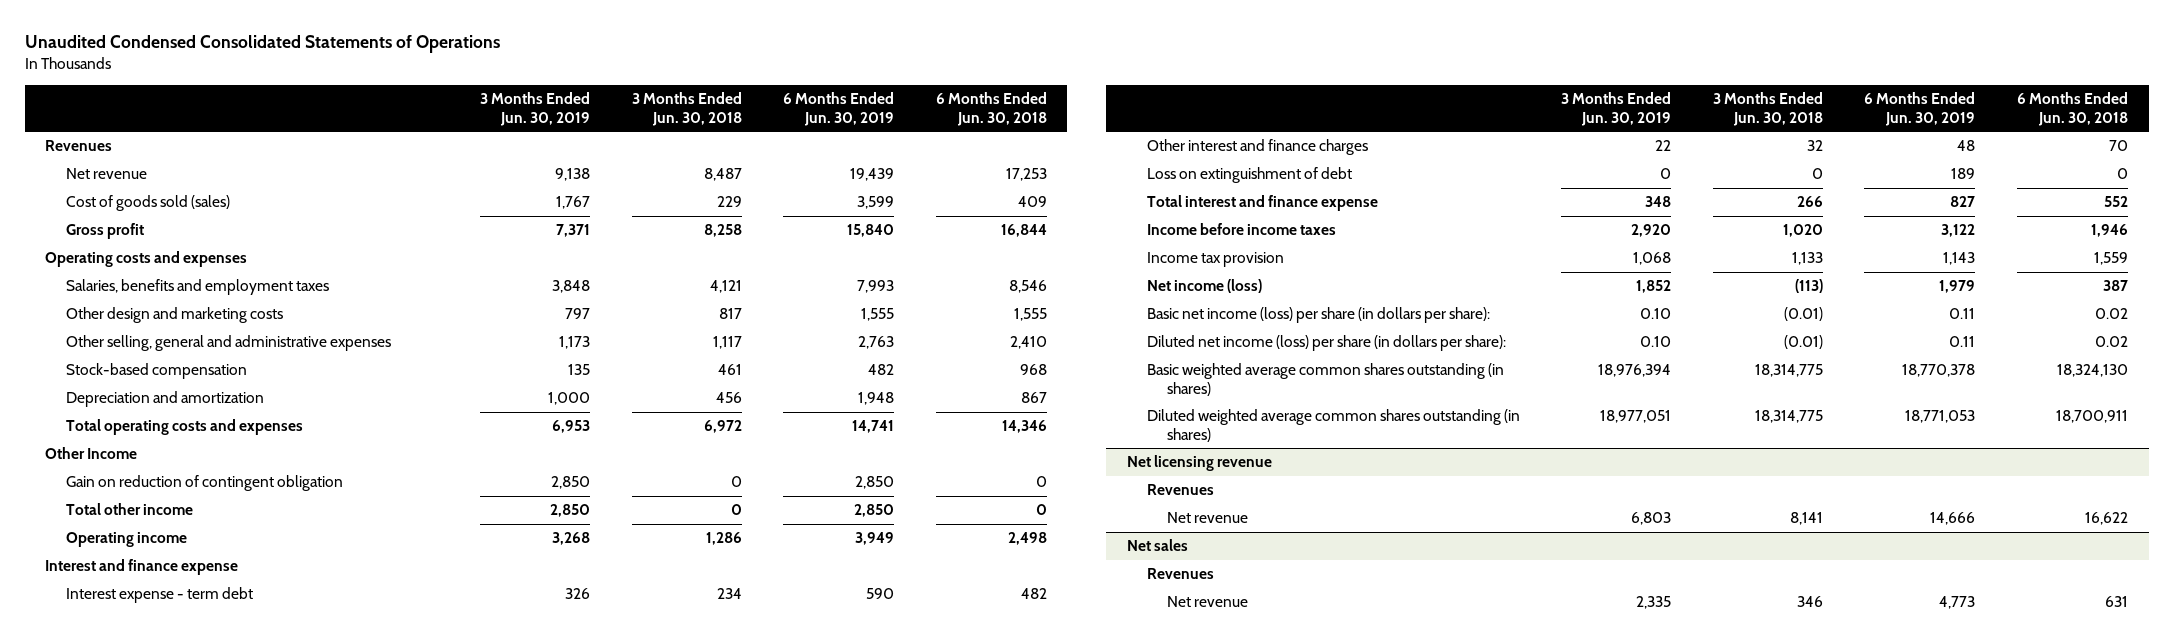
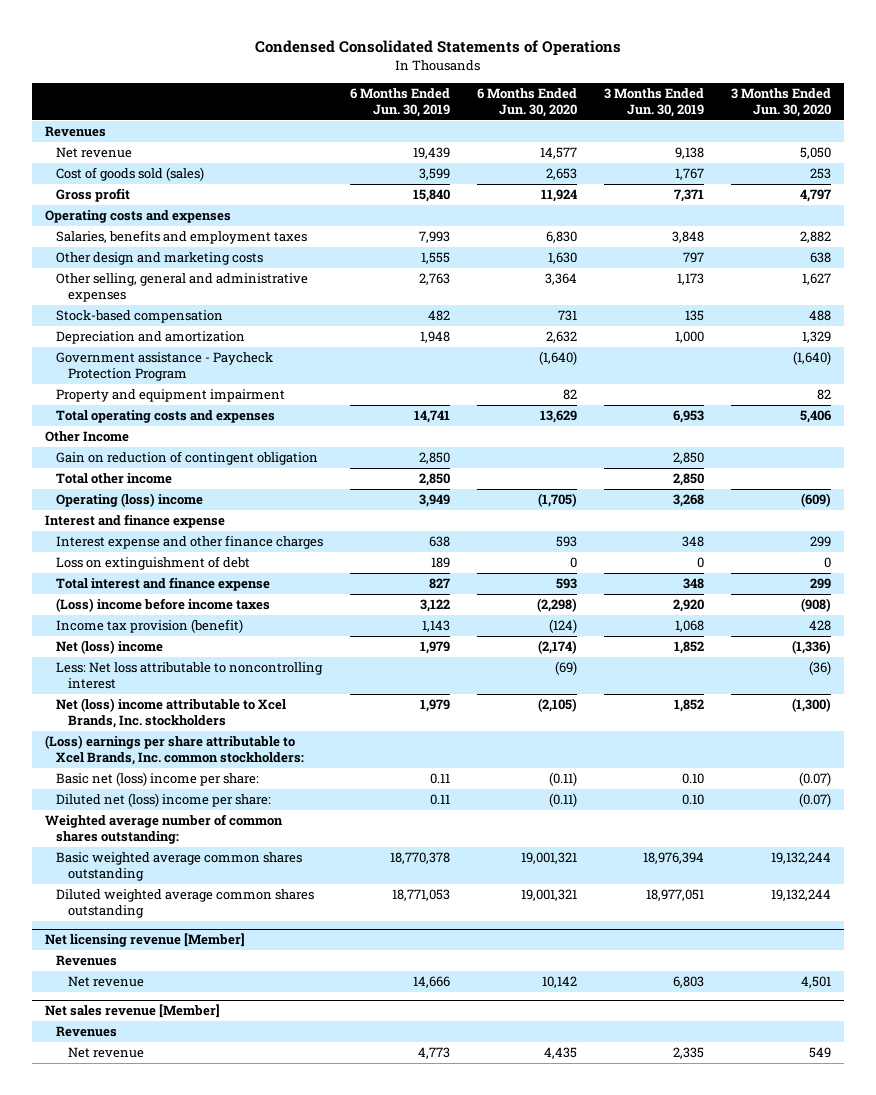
[24,35,500,54] Unaudited Condensed Consolidated Statements of Operations -> [254,39,621,56] Condensed Consolidated Statements of Operations
[631,91,742,126] 3 Months Ended Jun. 30, 2018 -> none
[935,91,1047,126] 6 Months Ended Jun. 30, 2018 -> none
none -> [477,87,578,117] 6 Months Ended Jun. 30, 2020
none -> [730,87,831,117] 3 Months Ended Jun. 30, 2020
none -> [56,352,274,382] Government assistance - Paycheck Protection Program
none -> [56,389,286,403] Property and equipment impairment
[65,532,187,548] Operating income -> [56,493,204,508] Operating (loss) income
[65,587,253,604] Interest expense - term debt -> none
[1146,139,1368,156] Other interest and finance charges -> [56,535,324,550] Interest expense and other finance charges
[1655,140,1672,152] 22 -> [682,536,705,548] 348
[1957,140,1976,152] 48 -> [429,536,451,548] 638
[1146,223,1336,236] Income before income taxes -> [56,598,271,613] (Loss) income before income taxes
[1146,252,1284,268] Income tax provision -> [56,619,244,634] Income tax provision (benefit)
none -> [56,640,164,655] Net (loss) income
none -> [56,662,324,690] Less: Net loss attributable to noncontrolling interest
[1146,279,1262,294] Net income (loss) -> [56,698,287,729] Net (loss) income attributable to Xcel Brands, Inc. stockholders
none -> [45,735,305,766] (Loss) earnings per share attributable to Xcel Brands, Inc. common stockholders:
[1146,307,1490,324] Basic net income (loss) per share (in dollars per share): -> [56,772,260,787] Basic net (loss) income per share:
[1146,335,1506,352] Diluted net income (loss) per share (in dollars per share): -> [56,793,272,808] Diluted net (loss) income per share:
none -> [45,814,284,845] Weighted average number of common shares outstanding:
[1146,363,1504,396] Basic weighted average common shares outstanding (in shares) -> [56,852,303,882] Basic weighted average common shares outstanding
[1146,409,1520,442] Diluted weighted average common shares outstanding (in shares) -> [56,889,315,919] Diluted weighted average common shares outstanding
[1126,455,1272,472] Net licensing revenue -> [45,933,246,948] Net licensing revenue [Member]
[1126,539,1188,552] Net sales -> [45,1004,221,1019] Net sales revenue [Member]

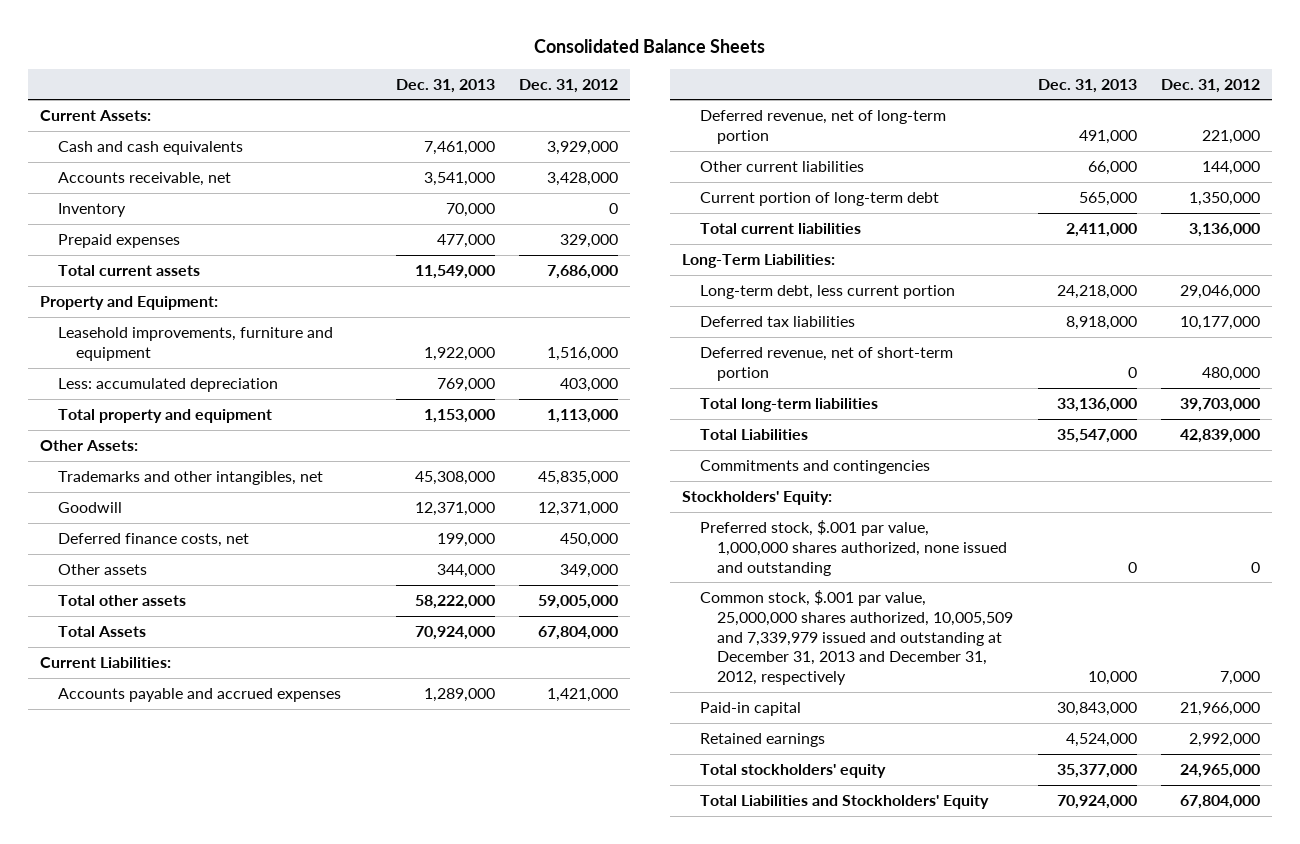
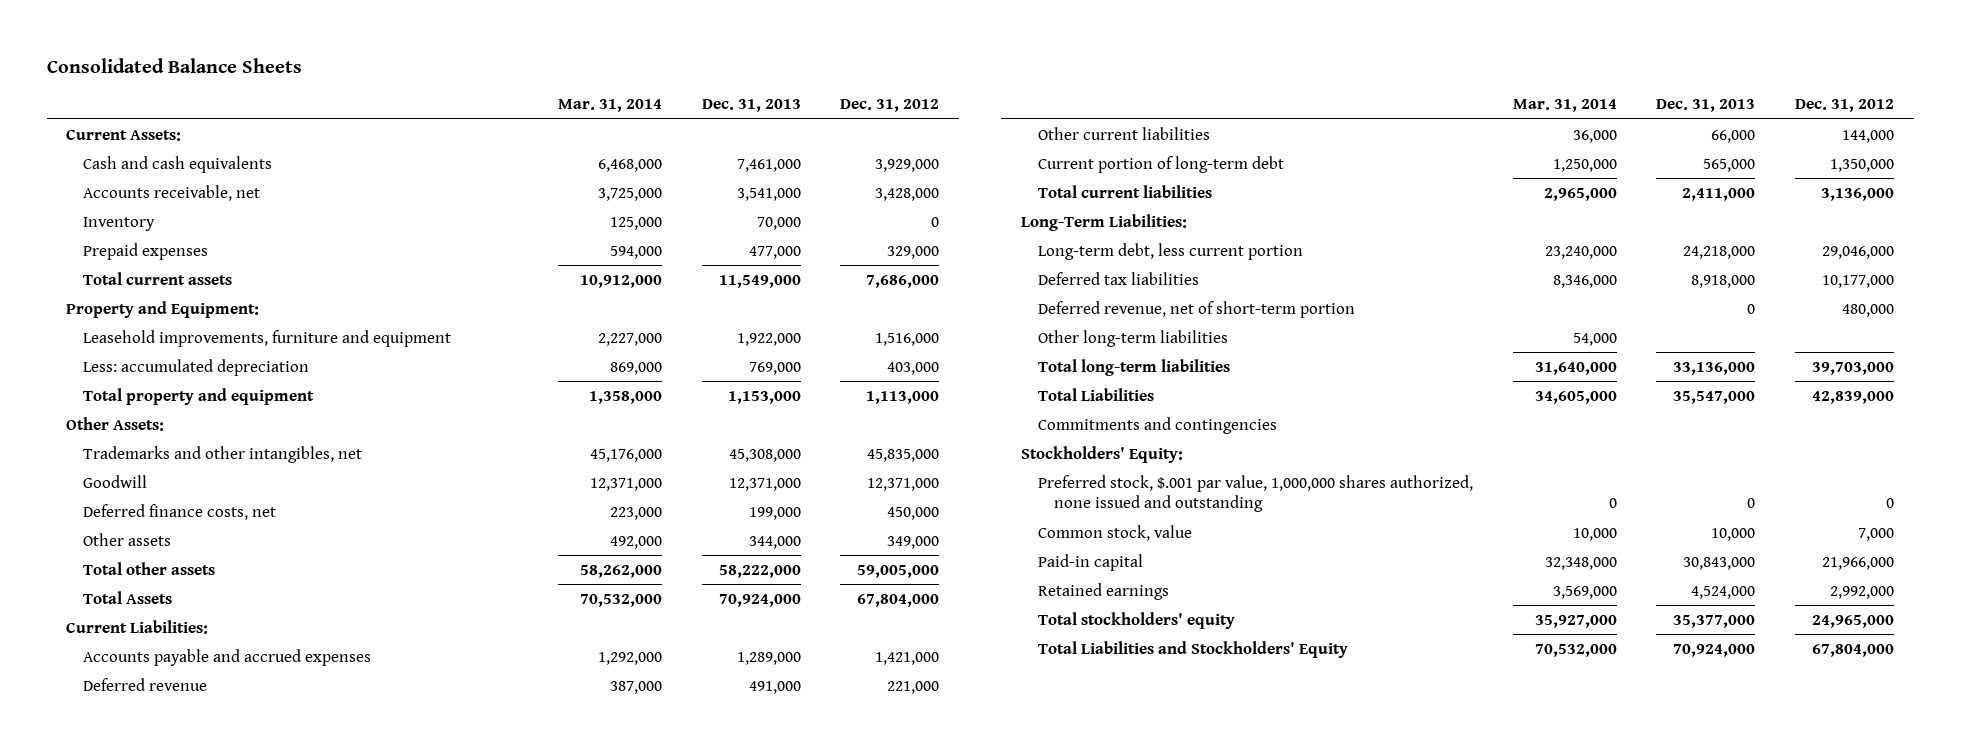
none -> [557,99,662,113] Mar. 31, 2014
[699,110,946,144] Deferred revenue, net of long-term portion -> [83,677,208,691] Deferred revenue
none -> [1037,329,1228,347] Other long-term liabilities
[699,590,1014,686] Common stock, $.001 par value, 25,000,000 shares authorized, 10,005,509 and 7,339,979 issued and outstanding at December 31, 2013 and December 31, 2012, respectively -> [1037,524,1192,541] Common stock, value

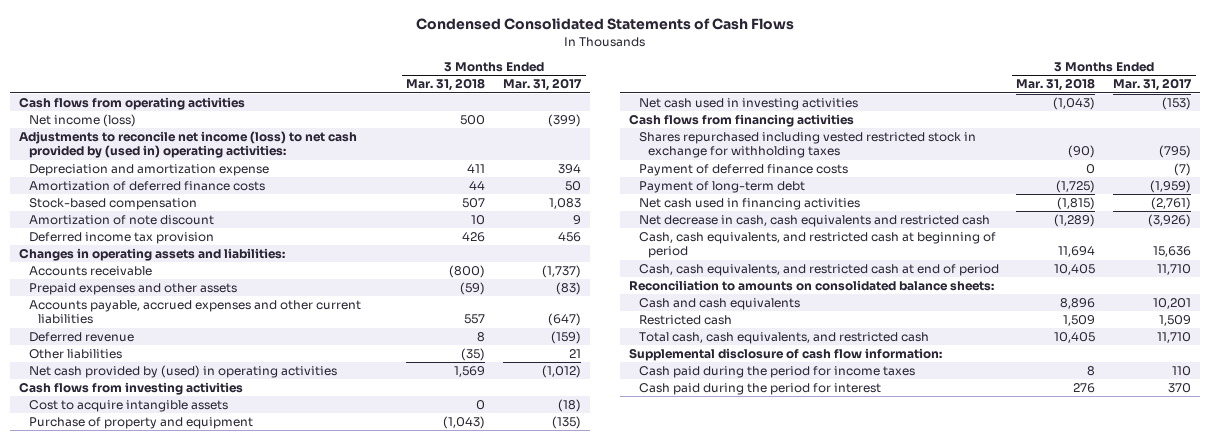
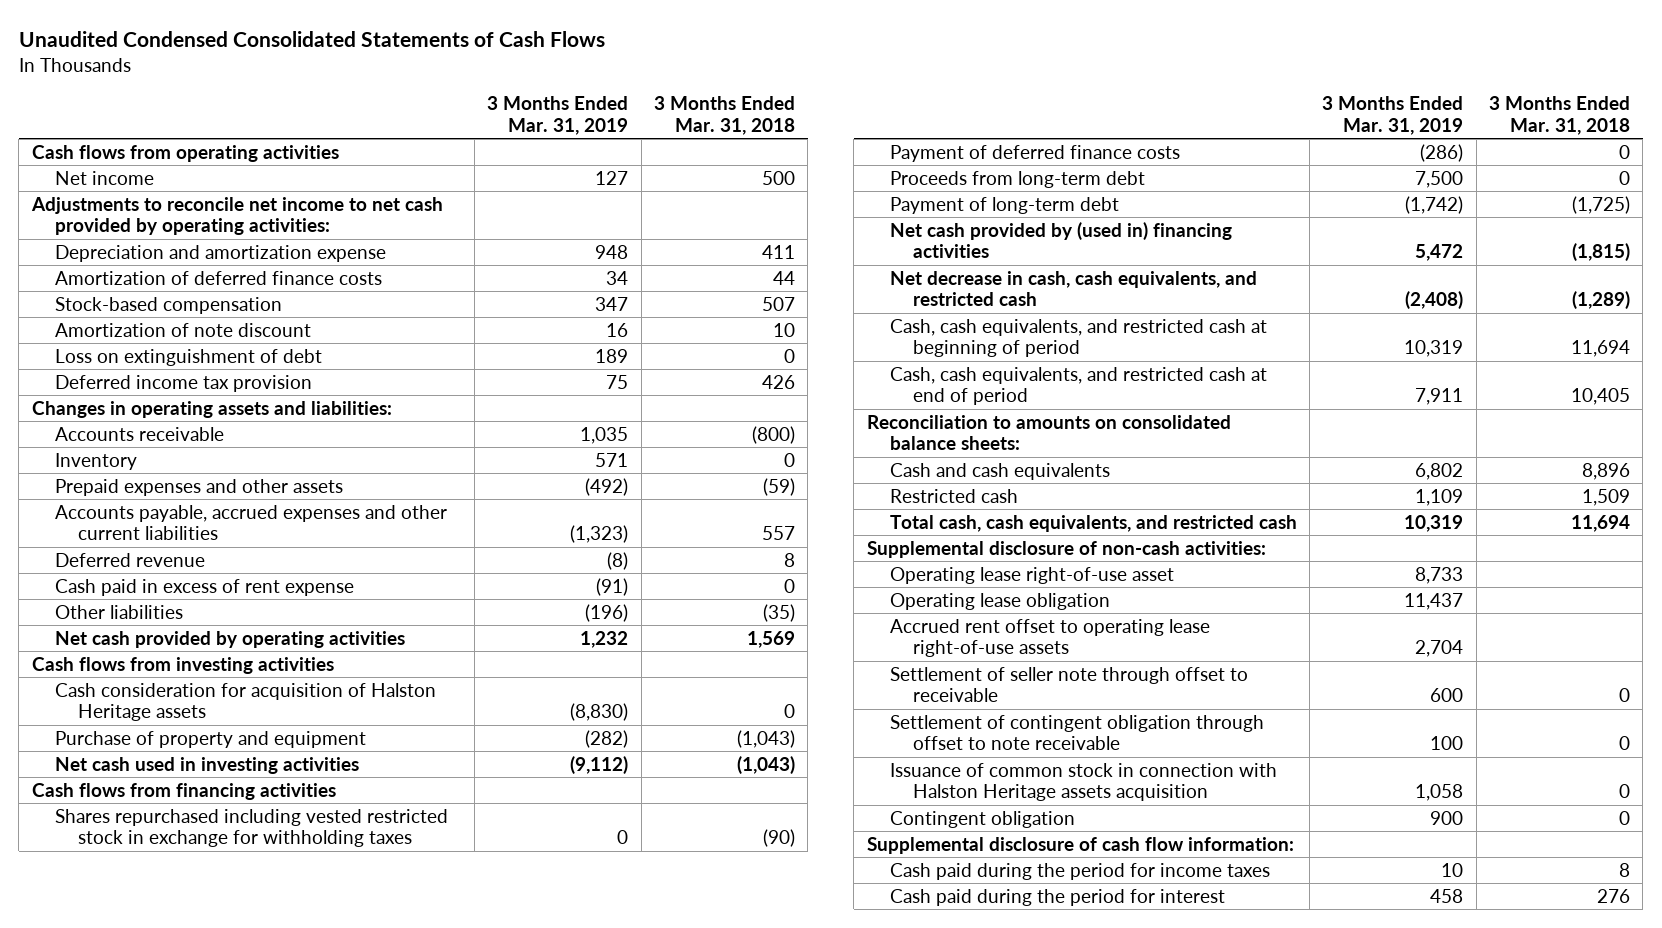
[416,18,795,31] Condensed Consolidated Statements of Cash Flows -> [18,31,605,48] Unaudited Condensed Consolidated Statements of Cash Flows
[503,78,583,92] Mar. 31, 2017 -> none
none -> [487,95,629,135] 3 Months Ended Mar. 31, 2019
[28,114,136,128] Net income (loss) -> [54,170,154,185] Net income
[19,131,358,159] Adjustments to reconcile net income (loss) to net cash provided by (used in) operating activities: -> [30,196,443,236] Adjustments to reconcile net income to net cash provided by operating activities:
none -> [54,348,322,366] Loss on extinguishment of debt
none -> [54,452,137,470] Inventory
none -> [54,578,354,596] Cash paid in excess of rent expense
[28,365,337,379] Net cash provided by (used) in operating activities -> [54,630,405,648] Net cash provided by operating activities
[28,400,228,413] Cost to acquire intangible assets -> [54,682,436,722] Cash consideration for acquisition of Halston Heritage assets
none -> [889,170,1145,188] Proceeds from long-term debt
[638,198,860,211] Net cash used in financing activities -> [889,221,1232,259] Net cash provided by (used in) financing activities
[638,215,990,228] Net decrease in cash, cash equivalents and restricted cash -> [889,270,1257,307] Net decrease in cash, cash equivalents, and restricted cash
[1054,332,1096,344] 10,405 -> [1571,514,1631,532] 11,694
none -> [866,540,1266,558] Supplemental disclosure of non-cash activities:
none -> [889,566,1174,584] Operating lease right-of-use asset
none -> [889,592,1110,610] Operating lease obligation
none -> [889,618,1210,658] Accrued rent offset to operating lease right-of-use assets
none -> [889,666,1248,703] Settlement of seller note through offset to receivable
none -> [889,714,1264,751] Settlement of contingent obligation through offset to note receivable
none -> [889,762,1277,802] Issuance of common stock in connection with Halston Heritage assets acquisition
none -> [889,810,1075,828] Contingent obligation

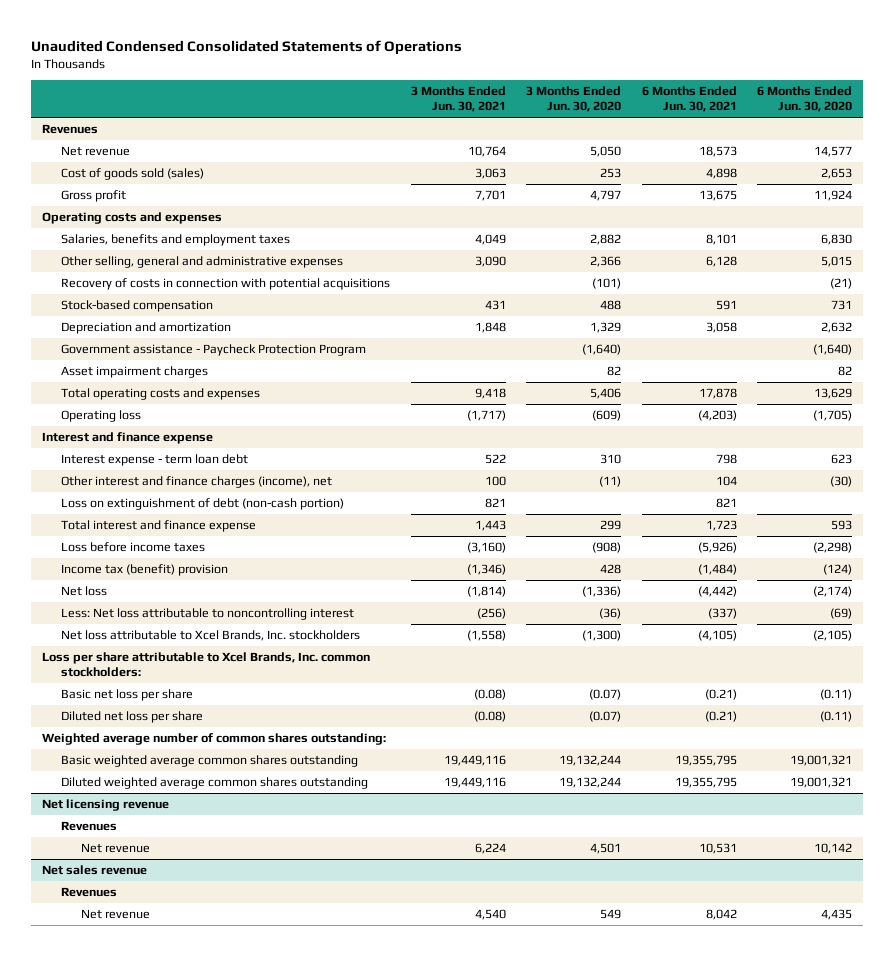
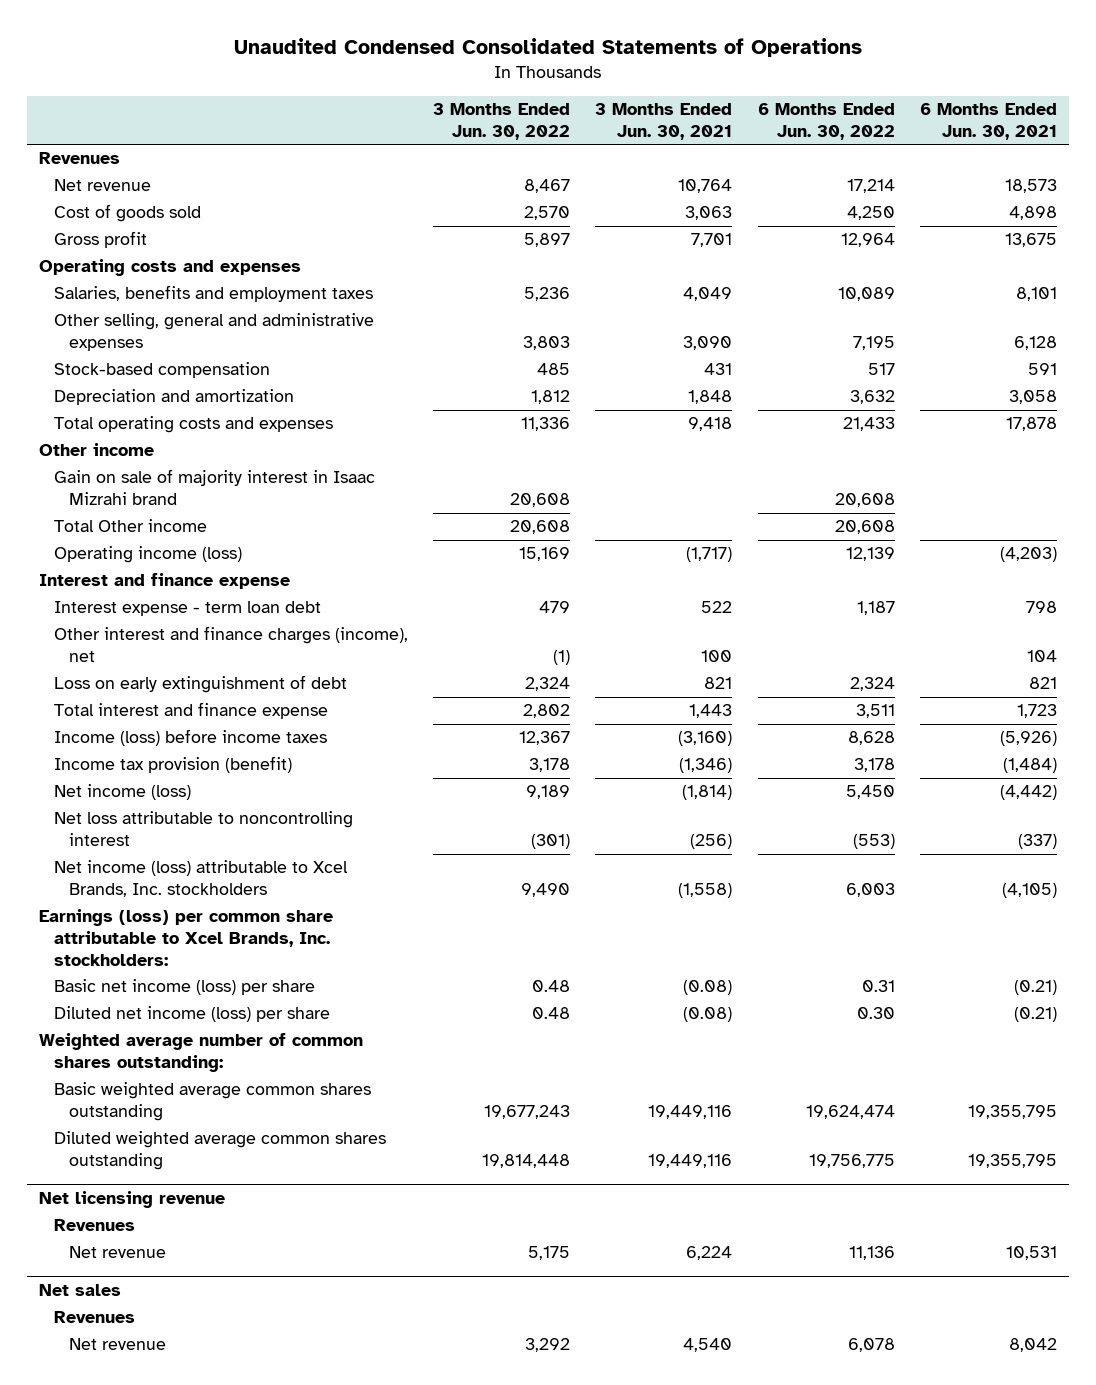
[526,86,622,113] 3 Months Ended Jun. 30, 2020 -> none
[757,86,853,113] 6 Months Ended Jun. 30, 2020 -> none
none -> [433,103,571,140] 3 Months Ended Jun. 30, 2022
none -> [757,103,895,140] 6 Months Ended Jun. 30, 2022
[61,167,205,180] Cost of goods sold (sales) -> [54,204,202,223] Cost of goods sold
[61,277,391,290] Recovery of costs in connection with potential acquisitions -> none
[61,343,367,356] Government assistance - Paycheck Protection Program -> none
[61,365,209,378] Asset impairment charges -> none
none -> [39,443,155,457] Other income
none -> [54,469,376,506] Gain on sale of majority interest in Isaac Mizrahi brand
none -> [54,519,208,533] Total Other income
[61,409,142,422] Operating loss -> [54,546,243,564] Operating income (loss)
[61,497,345,510] Loss on extinguishment of debt (non-cash portion) -> [54,675,348,694] Loss on early extinguishment of debt
[61,541,206,552] Loss before income taxes -> [54,729,328,747] Income (loss) before income taxes
[61,563,229,576] Income tax (benefit) provision -> [54,756,293,774] Income tax provision (benefit)
[61,585,108,596] Net loss -> [54,784,192,801] Net income (loss)
[61,607,355,620] Less: Net loss attributable to noncontrolling interest -> [54,811,354,847] Net loss attributable to noncontrolling interest
[61,629,361,641] Net loss attributable to Xcel Brands, Inc. stockholders -> [54,860,349,898] Net income (loss) attributable to Xcel Brands, Inc. stockholders
[41,651,370,678] Loss per share attributable to Xcel Brands, Inc. common stockholders: -> [39,909,334,966] Earnings (loss) per common share attributable to Xcel Brands, Inc. stockholders:
[61,688,194,701] Basic net loss per share -> [54,979,316,996] Basic net income (loss) per share
[61,710,204,723] Diluted net loss per share -> [54,1006,331,1023] Diluted net income (loss) per share
[41,864,147,875] Net sales revenue -> [39,1284,122,1297] Net sales

